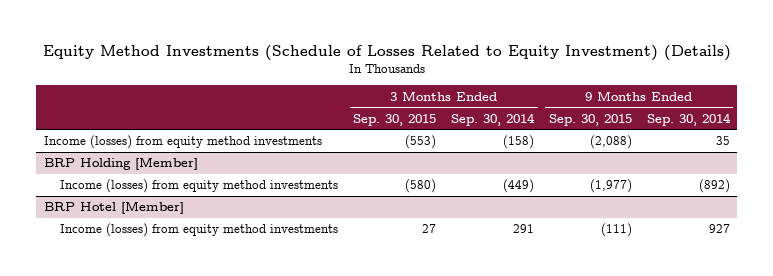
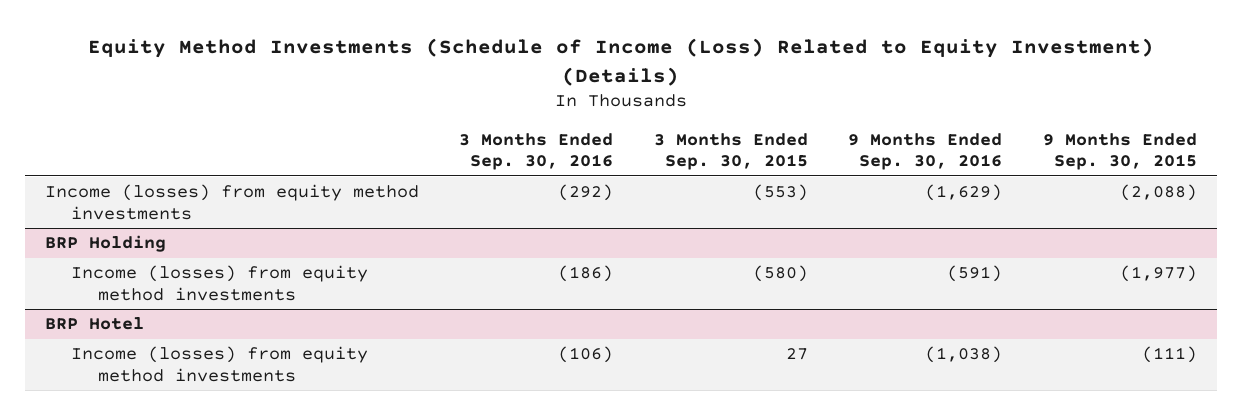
[42,44,731,61] Equity Method Investments (Schedule of Losses Related to Equity Investment) (Details) -> [87,38,1154,86] Equity Method Investments (Schedule of Income (Loss) Related to Equity Investment) (Details)
[450,112,535,126] Sep. 30, 2014 -> none
[646,112,731,126] Sep. 30, 2014 -> none
none -> [459,132,614,171] 3 Months Ended Sep. 30, 2016
none -> [848,132,1003,171] 9 Months Ended Sep. 30, 2016
[43,157,198,171] BRP Holding [Member] -> [44,235,166,253] BRP Holding
[43,201,184,215] BRP Hotel [Member] -> [44,317,144,331] BRP Hotel

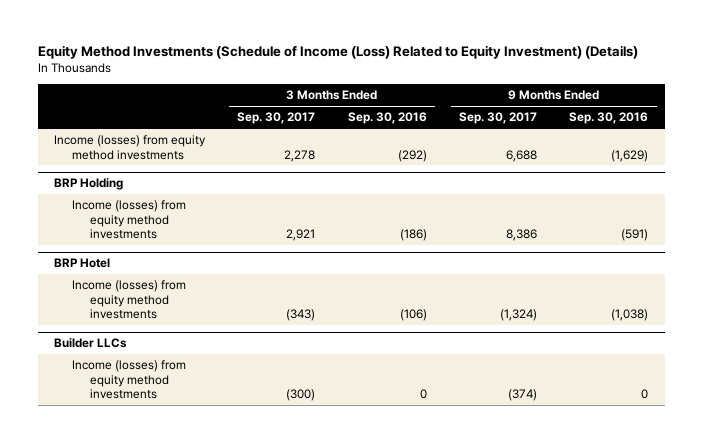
[653,132,808,171] 3 Months Ended Sep. 30, 2015 -> none
[1042,132,1197,171] 9 Months Ended Sep. 30, 2015 -> none
none -> [237,112,316,125] Sep. 30, 2017
none -> [459,112,538,125] Sep. 30, 2017
none -> [53,338,127,349] Builder LLCs
none -> [72,360,187,399] Income (losses) from equity method investments

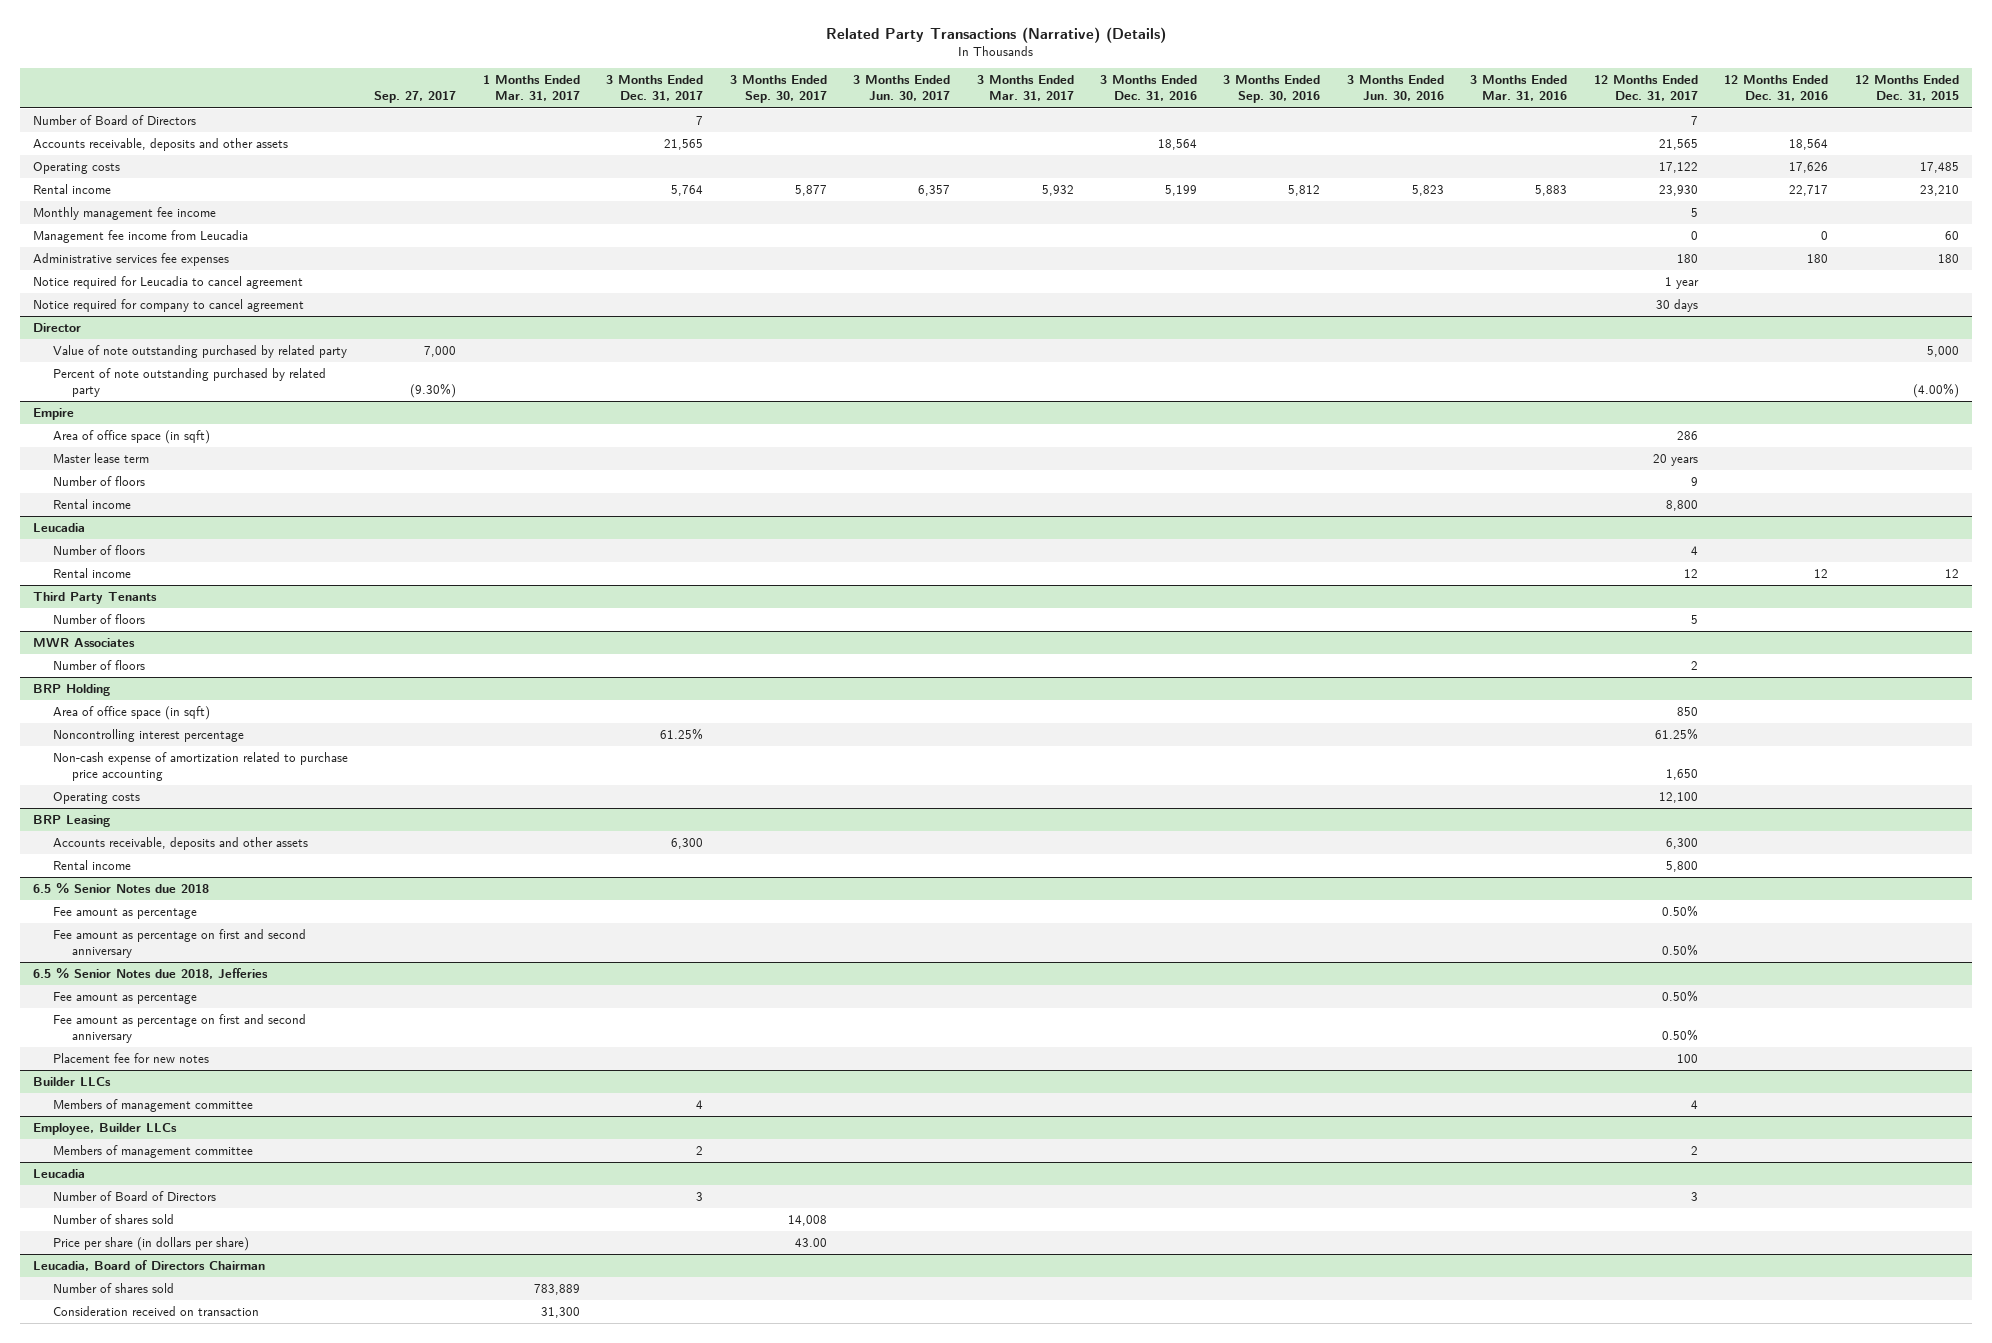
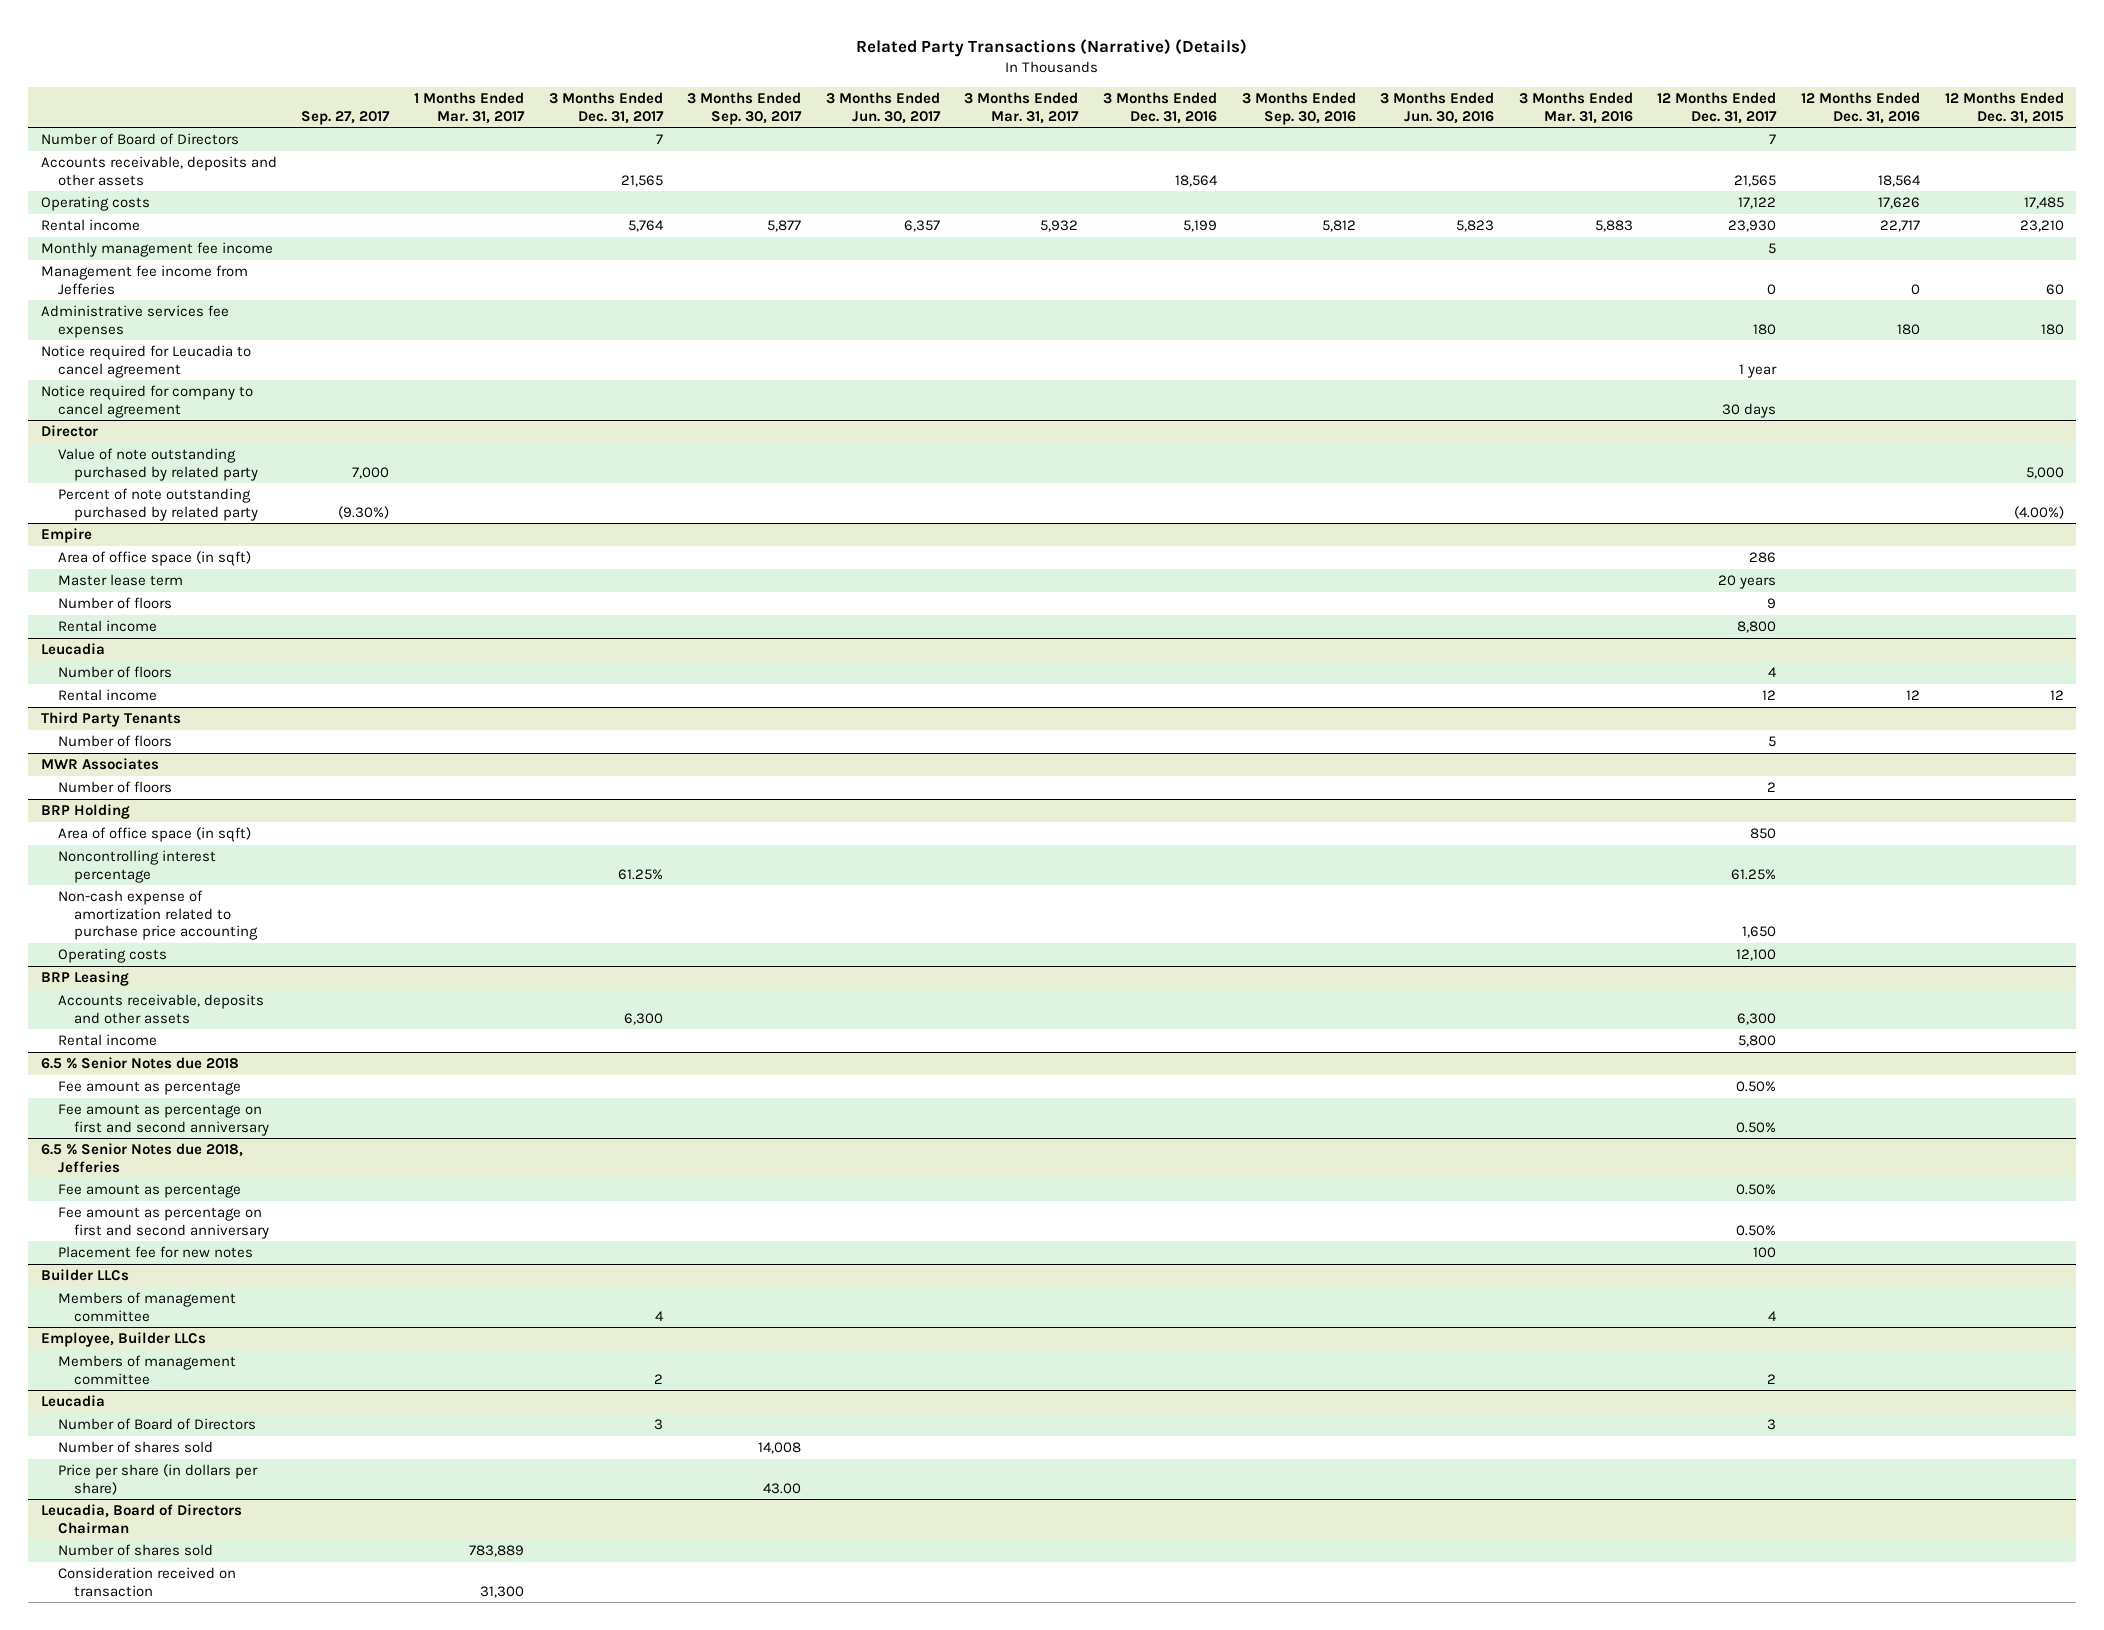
[33,229,249,243] Management fee income from Leucadia -> [40,265,248,295] Management fee income from Jefferies

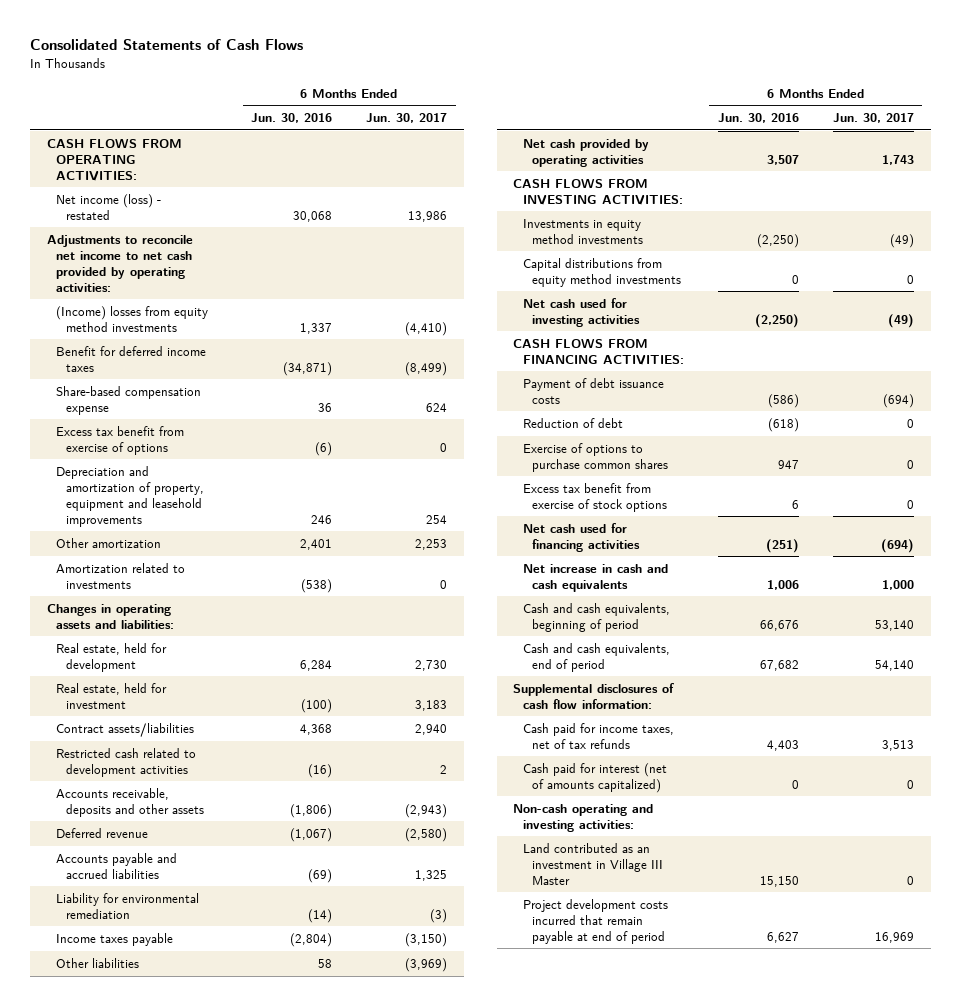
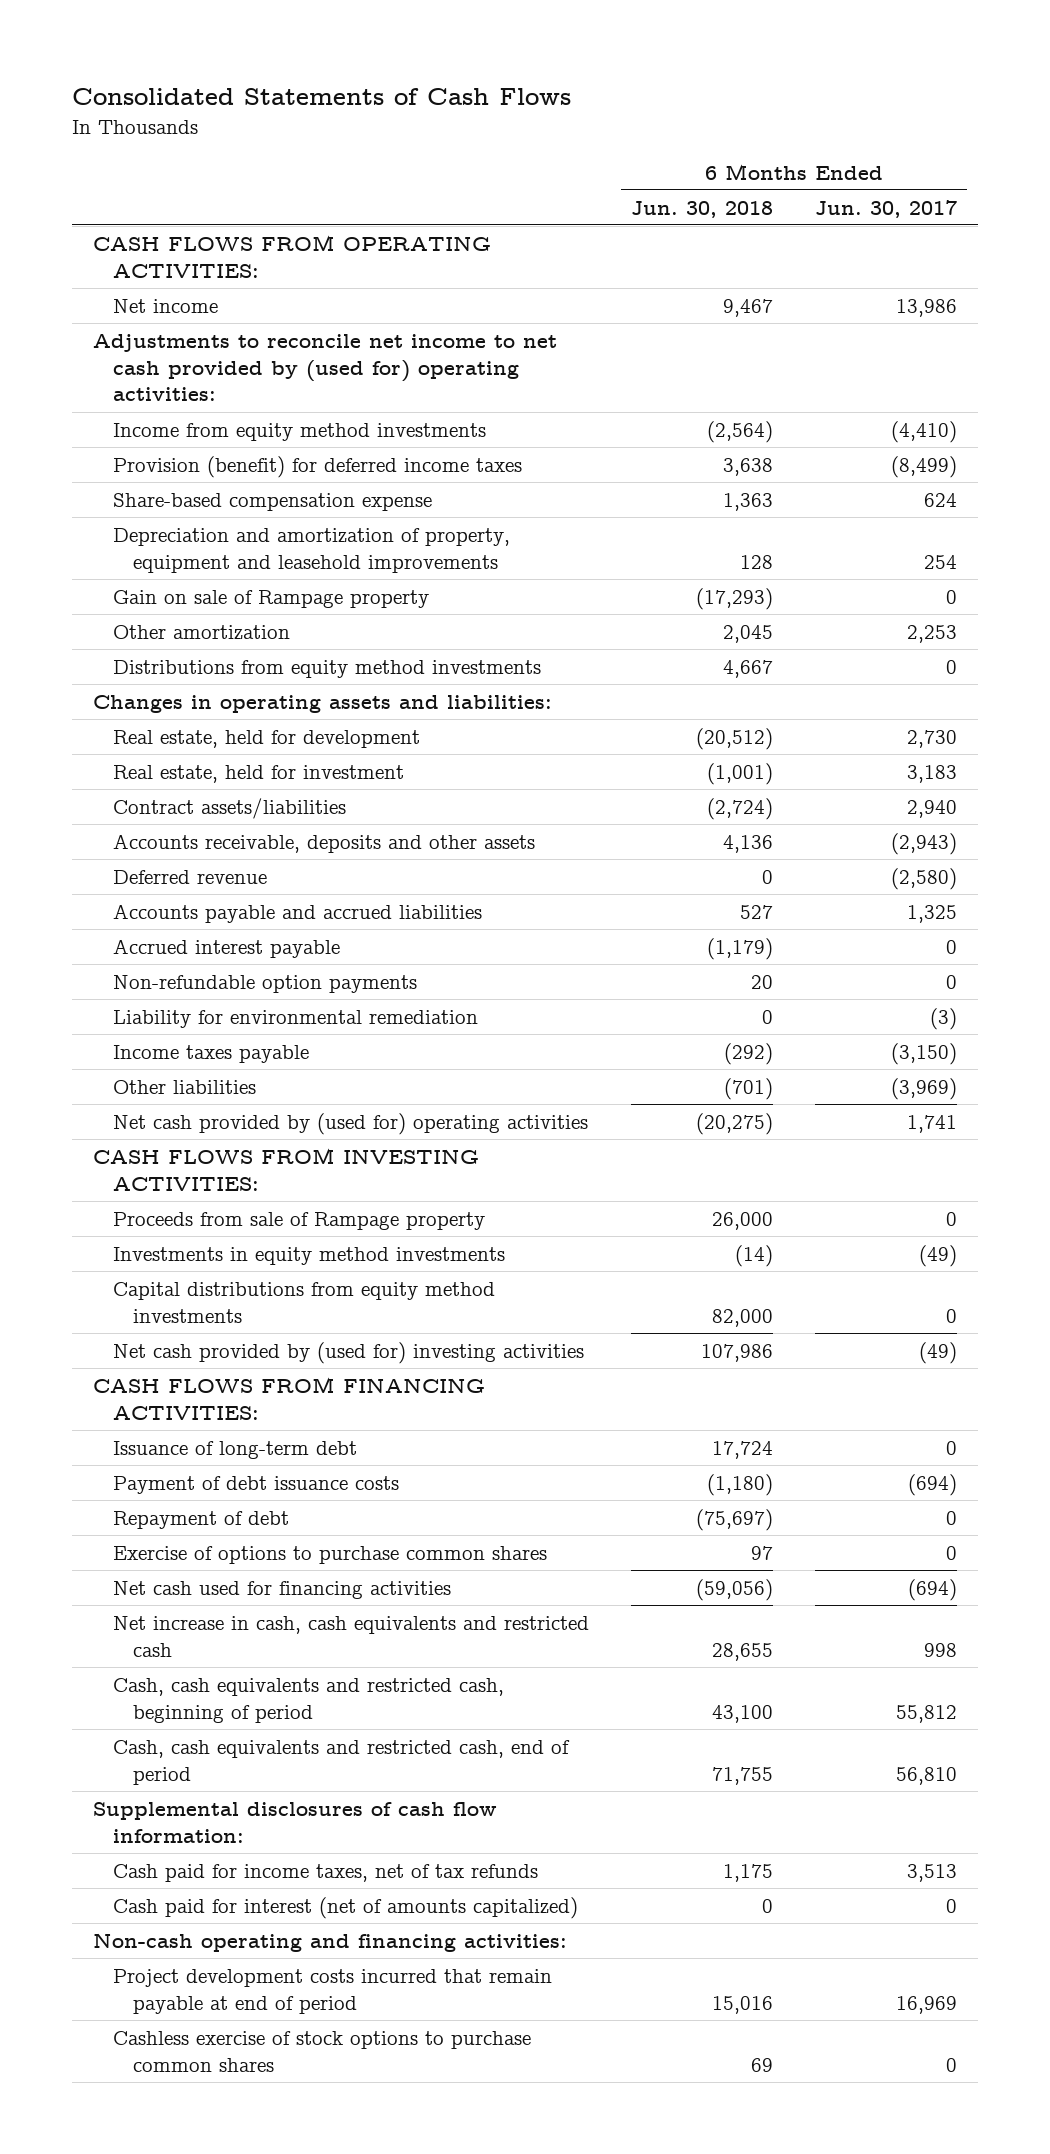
[251,113,333,124] Jun. 30, 2016 -> none
none -> [630,200,773,218] Jun. 30, 2018
[56,193,162,220] Net income (loss) - restated -> [113,298,219,313] Net income
[46,234,193,292] Adjustments to reconcile net income to net cash provided by operating activities: -> [93,333,558,402] Adjustments to reconcile net income to net cash provided by (used for) operating activities:
[56,305,209,332] (Income) losses from equity method investments -> [113,422,487,441] Income from equity method investments
[56,345,207,372] Benefit for deferred income taxes -> [113,455,523,478] Provision (benefit) for deferred income taxes
[56,425,185,455] Excess tax benefit from exercise of options -> none
none -> [113,589,430,608] Gain on sale of Rampage property
[56,562,186,589] Amortization related to investments -> none
none -> [113,659,542,678] Distributions from equity method investments
[56,747,197,777] Restricted cash related to development activities -> none
none -> [113,938,341,958] Accrued interest payable
none -> [113,974,418,993] Non-refundable option payments
[522,138,649,167] Net cash provided by operating activities -> [113,1112,589,1135] Net cash provided by (used for) operating activities
[881,154,914,165] 1,743 -> [906,1114,957,1133] 1,741
none -> [113,1211,486,1230] Proceeds from sale of Rampage property
[522,297,641,327] Net cash used for investing activities -> [113,1341,585,1364] Net cash provided by (used for) investing activities
none -> [113,1440,358,1459] Issuance of long-term debt
[522,417,623,428] Reduction of debt -> [113,1510,290,1529] Repayment of debt
[522,482,668,512] Excess tax benefit from exercise of stock options -> none
[522,563,668,592] Net increase in cash and cash equivalents -> [113,1615,590,1657] Net increase in cash, cash equivalents and restricted cash
[881,579,914,590] 1,000 -> [923,1642,957,1657] 998
[522,602,670,632] Cash and cash equivalents, beginning of period -> [113,1677,505,1723] Cash, cash equivalents and restricted cash, beginning of period
[874,619,914,631] 53,140 -> [895,1704,957,1723] 55,812
[522,642,670,672] Cash and cash equivalents, end of period -> [113,1739,571,1785] Cash, cash equivalents and restricted cash, end of period
[874,659,914,671] 54,140 -> [895,1766,957,1785] 56,810
[522,842,664,885] Land contributed as an investment in Village III Master -> none
[513,803,654,832] Non-cash operating and investing activities: -> [93,1932,568,1952] Non-cash operating and financing activities:
none -> [113,2030,532,2072] Cashless exercise of stock options to purchase common shares

